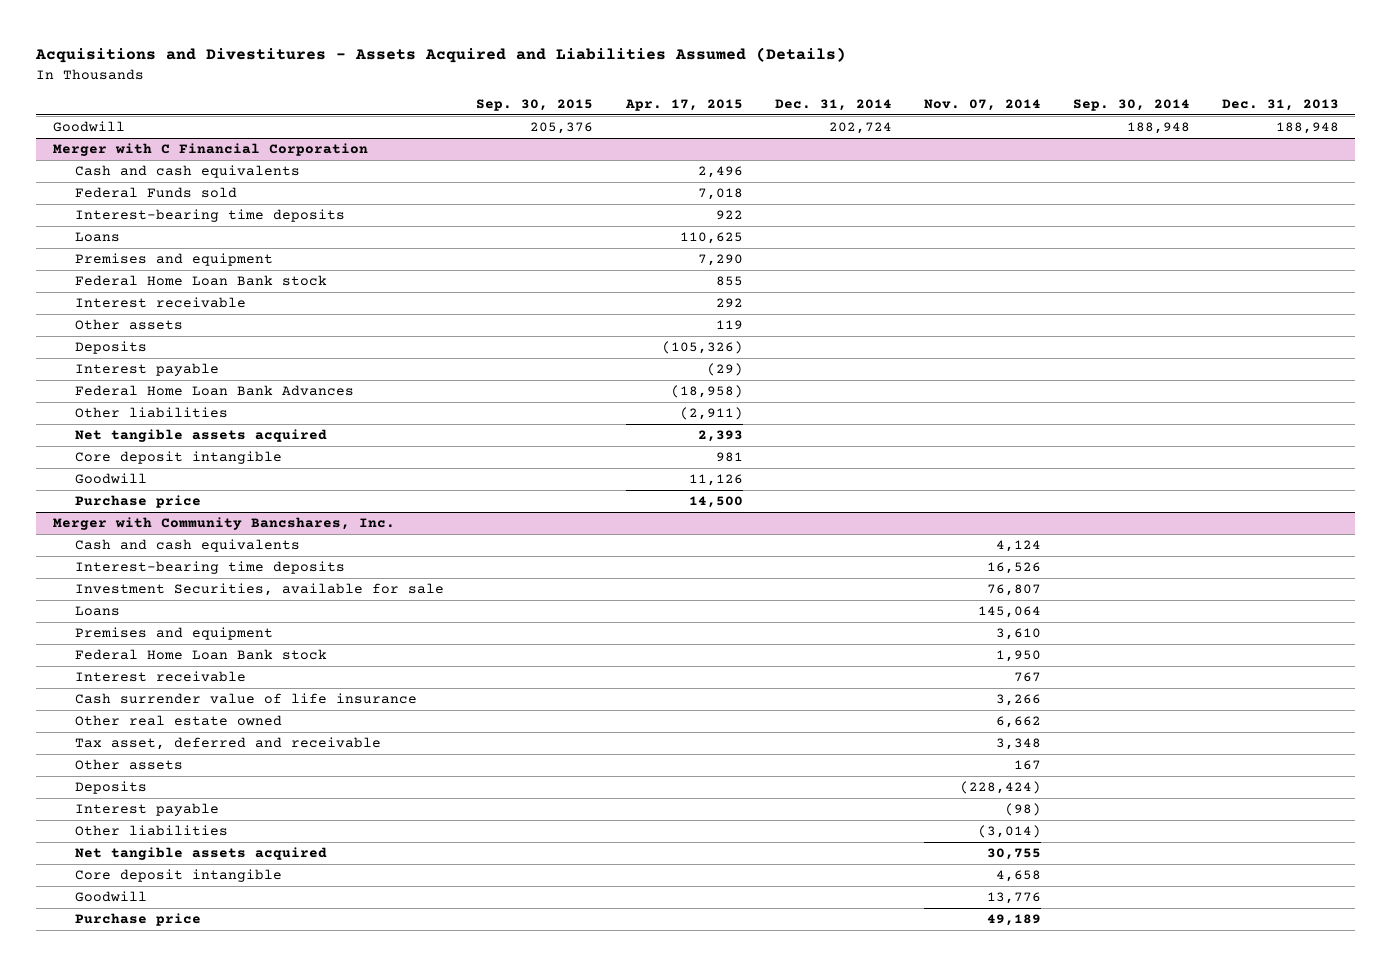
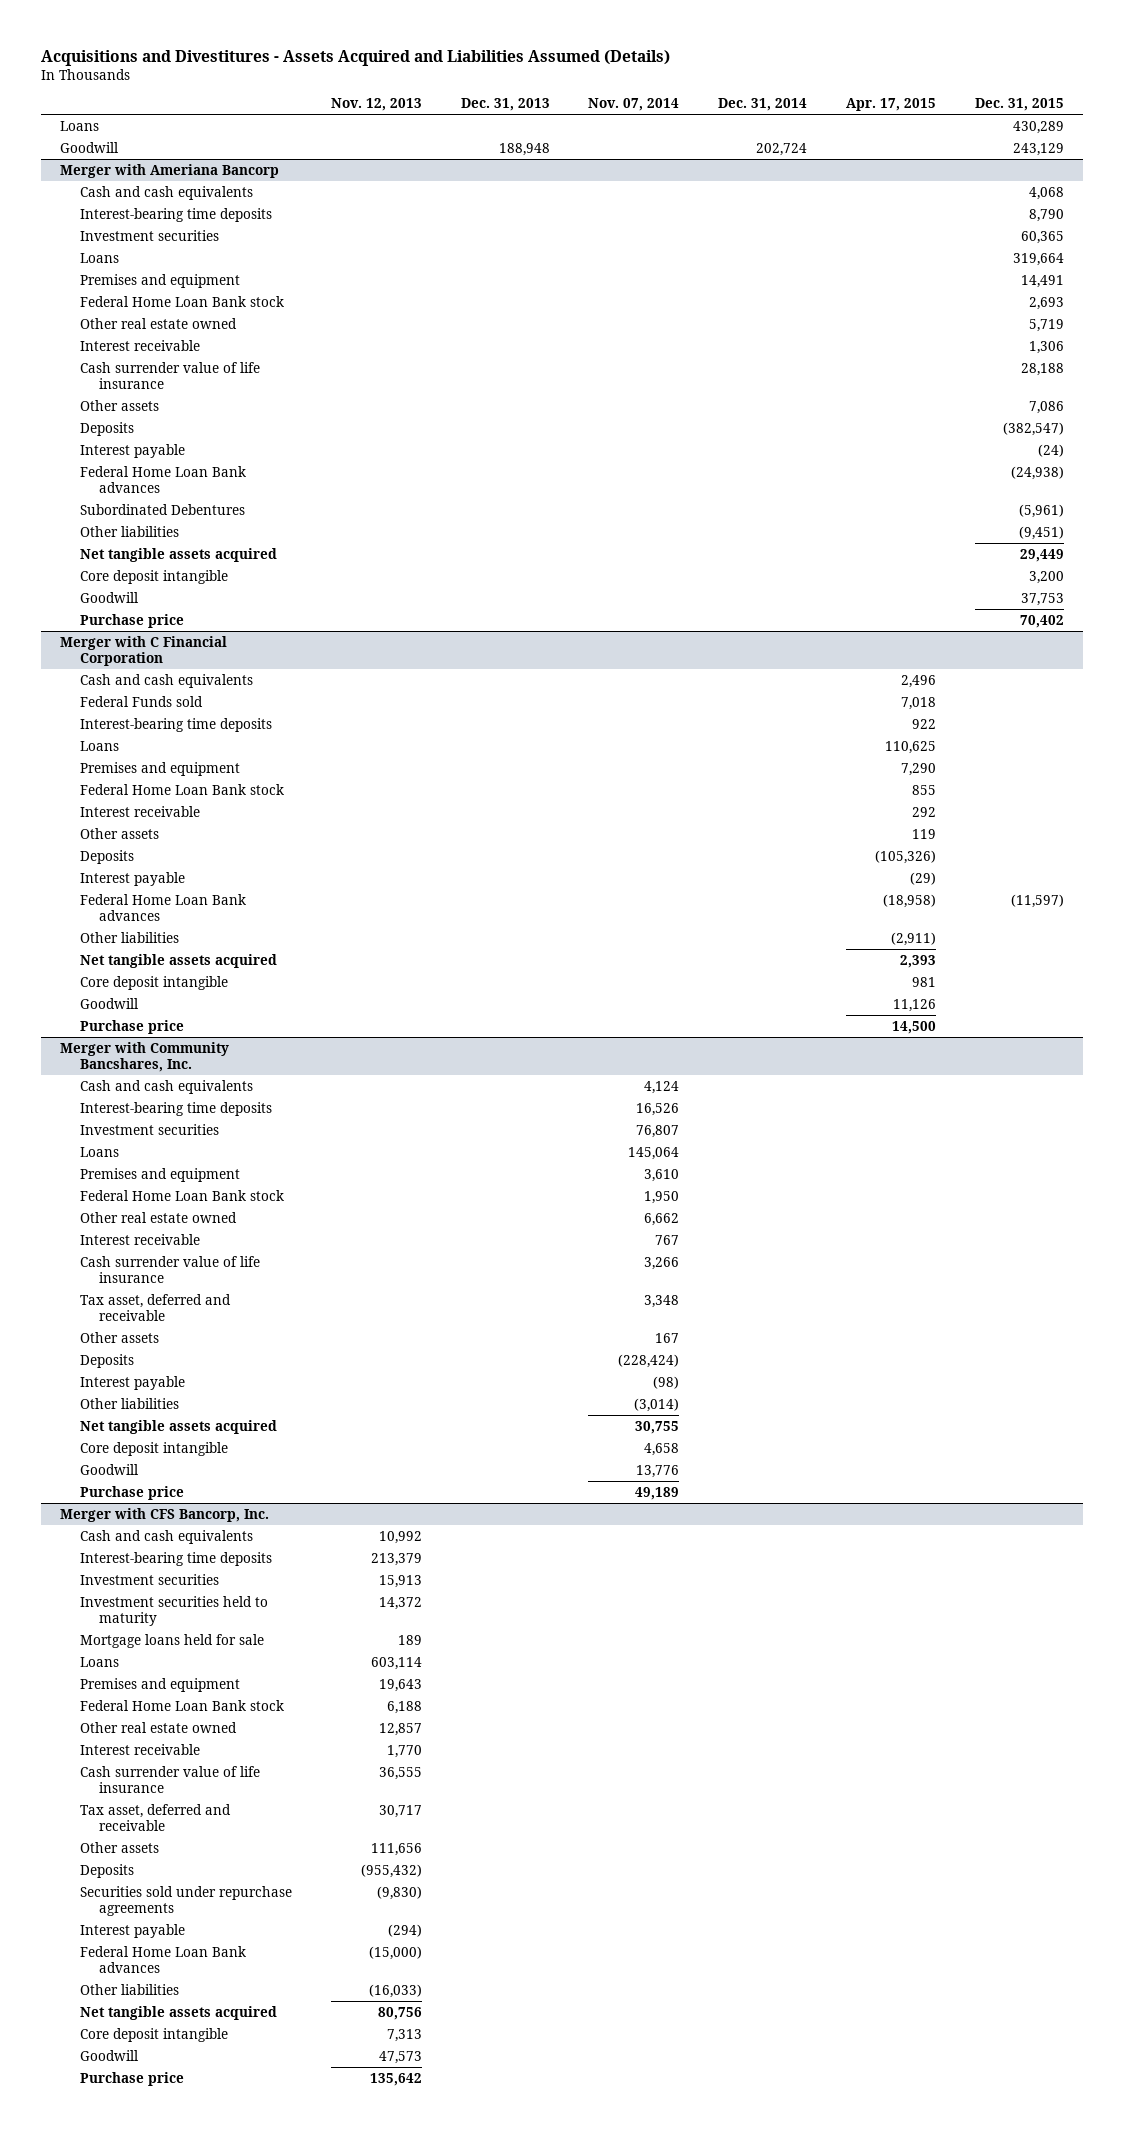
[476,99,594,112] Sep. 30, 2015 -> none
[1073,99,1191,112] Sep. 30, 2014 -> none
none -> [330,98,422,112] Nov. 12, 2013
none -> [974,98,1064,112] Dec. 31, 2015
none -> [60,120,100,131] Loans
none -> [60,163,280,178] Merger with Ameriana Bancorp
none -> [79,185,253,200] Cash and cash equivalents
none -> [79,207,272,222] Interest-bearing time deposits
none -> [79,229,219,241] Investment securities
none -> [79,252,119,263] Loans
none -> [79,273,240,288] Premises and equipment
none -> [79,295,284,307] Federal Home Loan Bank stock
none -> [79,317,237,329] Other real estate owned
none -> [79,339,200,351] Interest receivable
none -> [79,361,260,389] Cash surrender value of life insurance
none -> [79,399,159,411] Other assets
none -> [79,421,134,436] Deposits
none -> [79,443,185,458] Interest payable
none -> [79,465,246,493] Federal Home Loan Bank advances
none -> [79,503,245,515] Subordinated Debentures
none -> [79,525,179,537] Other liabilities
none -> [79,547,277,562] Net tangible assets acquired
none -> [79,569,228,584] Core deposit intangible
none -> [79,591,139,603] Goodwill
none -> [79,613,184,628] Purchase price
[75,385,355,397] Federal Home Loan Bank Advances -> [79,893,246,921] Federal Home Loan Bank advances
[75,583,445,597] Investment Securities, available for sale -> [79,1123,219,1135] Investment securities
[75,715,283,727] Other real estate owned -> [79,1211,237,1223] Other real estate owned
none -> [60,1507,270,1522] Merger with CFS Bancorp, Inc.
none -> [79,1529,253,1544] Cash and cash equivalents
none -> [79,1551,272,1566] Interest-bearing time deposits
none -> [79,1573,219,1585] Investment securities
none -> [79,1595,268,1626] Investment securities held to maturity
none -> [79,1633,264,1648] Mortgage loans held for sale
none -> [79,1656,119,1667] Loans
none -> [79,1677,240,1692] Premises and equipment
none -> [79,1699,284,1711] Federal Home Loan Bank stock
none -> [79,1721,237,1733] Other real estate owned
none -> [79,1743,200,1755] Interest receivable
none -> [79,1765,260,1793] Cash surrender value of life insurance
none -> [79,1803,231,1831] Tax asset, deferred and receivable
none -> [79,1841,159,1853] Other assets
none -> [79,1863,134,1878] Deposits
none -> [79,1885,292,1916] Securities sold under repurchase agreements
none -> [79,1923,185,1938] Interest payable
none -> [79,1945,246,1973] Federal Home Loan Bank advances
none -> [79,1983,179,1995] Other liabilities
none -> [79,2005,277,2020] Net tangible assets acquired
none -> [79,2027,228,2042] Core deposit intangible
none -> [79,2049,139,2061] Goodwill
none -> [79,2071,184,2086] Purchase price

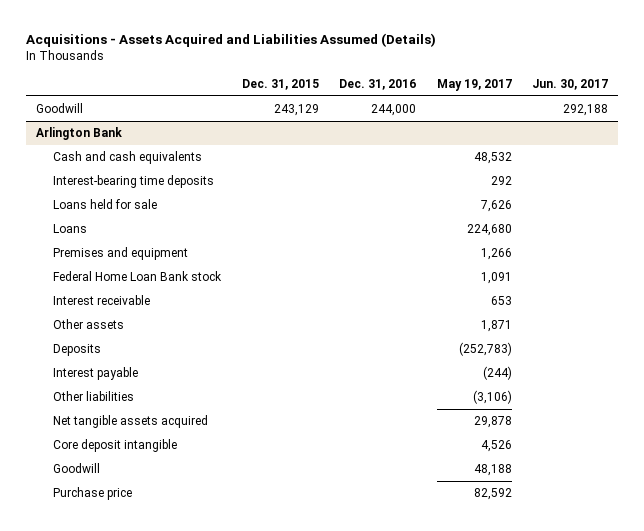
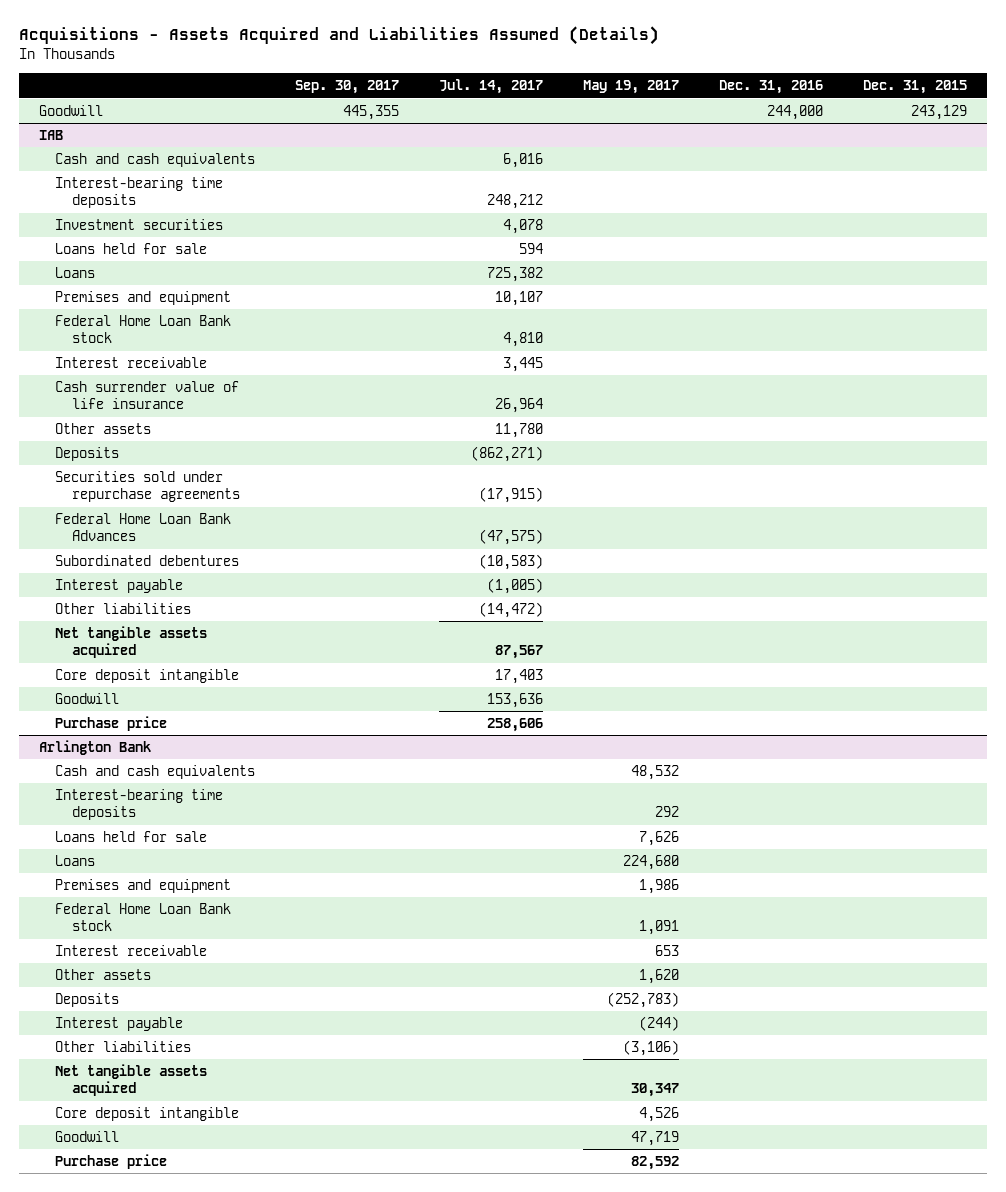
[532,79,609,91] Jun. 30, 2017 -> none
none -> [295,80,400,95] Sep. 30, 2017
none -> [439,79,544,95] Jul. 14, 2017
none -> [38,130,63,141] IAB
none -> [55,153,256,168] Cash and cash equivalents
none -> [55,177,224,209] Interest-bearing time deposits
none -> [55,219,224,231] Investment securities
none -> [55,243,208,255] Loans held for sale
none -> [55,267,96,279] Loans
none -> [55,291,232,306] Premises and equipment
none -> [55,315,232,344] Federal Home Loan Bank stock
none -> [55,357,208,369] Interest receivable
none -> [55,381,240,410] Cash surrender value of life insurance
none -> [55,423,152,435] Other assets
none -> [55,447,120,462] Deposits
none -> [55,471,240,503] Securities sold under repurchase agreements
none -> [55,513,232,542] Federal Home Loan Bank Advances
none -> [55,555,240,567] Subordinated debentures
none -> [55,579,184,594] Interest payable
none -> [55,603,192,615] Other liabilities
none -> [55,626,208,659] Net tangible assets acquired
none -> [55,669,240,684] Core deposit intangible
none -> [55,693,120,705] Goodwill
none -> [55,716,168,732] Purchase price
[480,248,512,261] 1,266 -> [639,879,680,895] 1,986
[480,320,512,333] 1,871 -> [639,969,680,985] 1,620
[473,416,512,429] 29,878 -> [631,1083,680,1098] 30,347
[473,464,512,477] 48,188 -> [631,1131,680,1147] 47,719

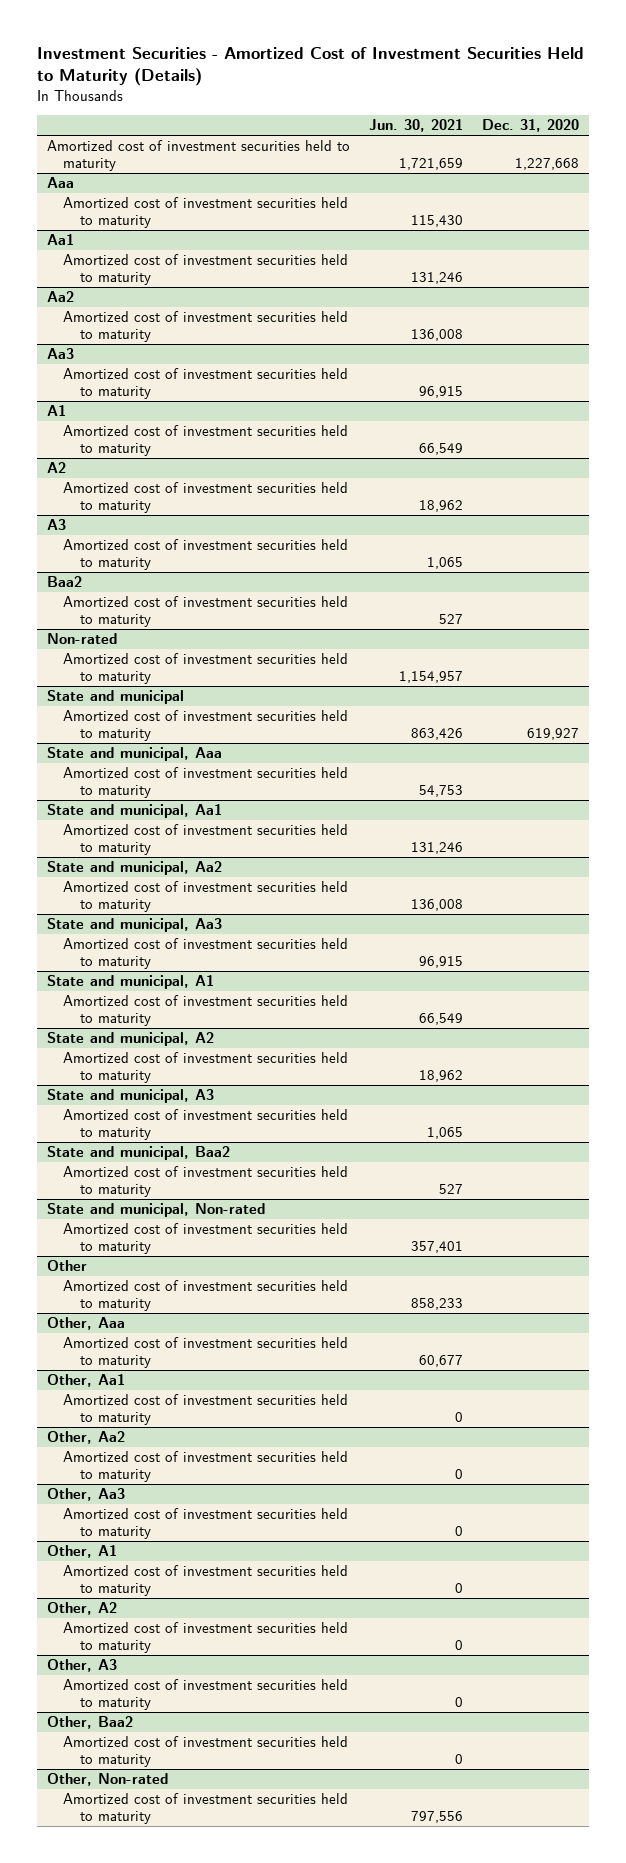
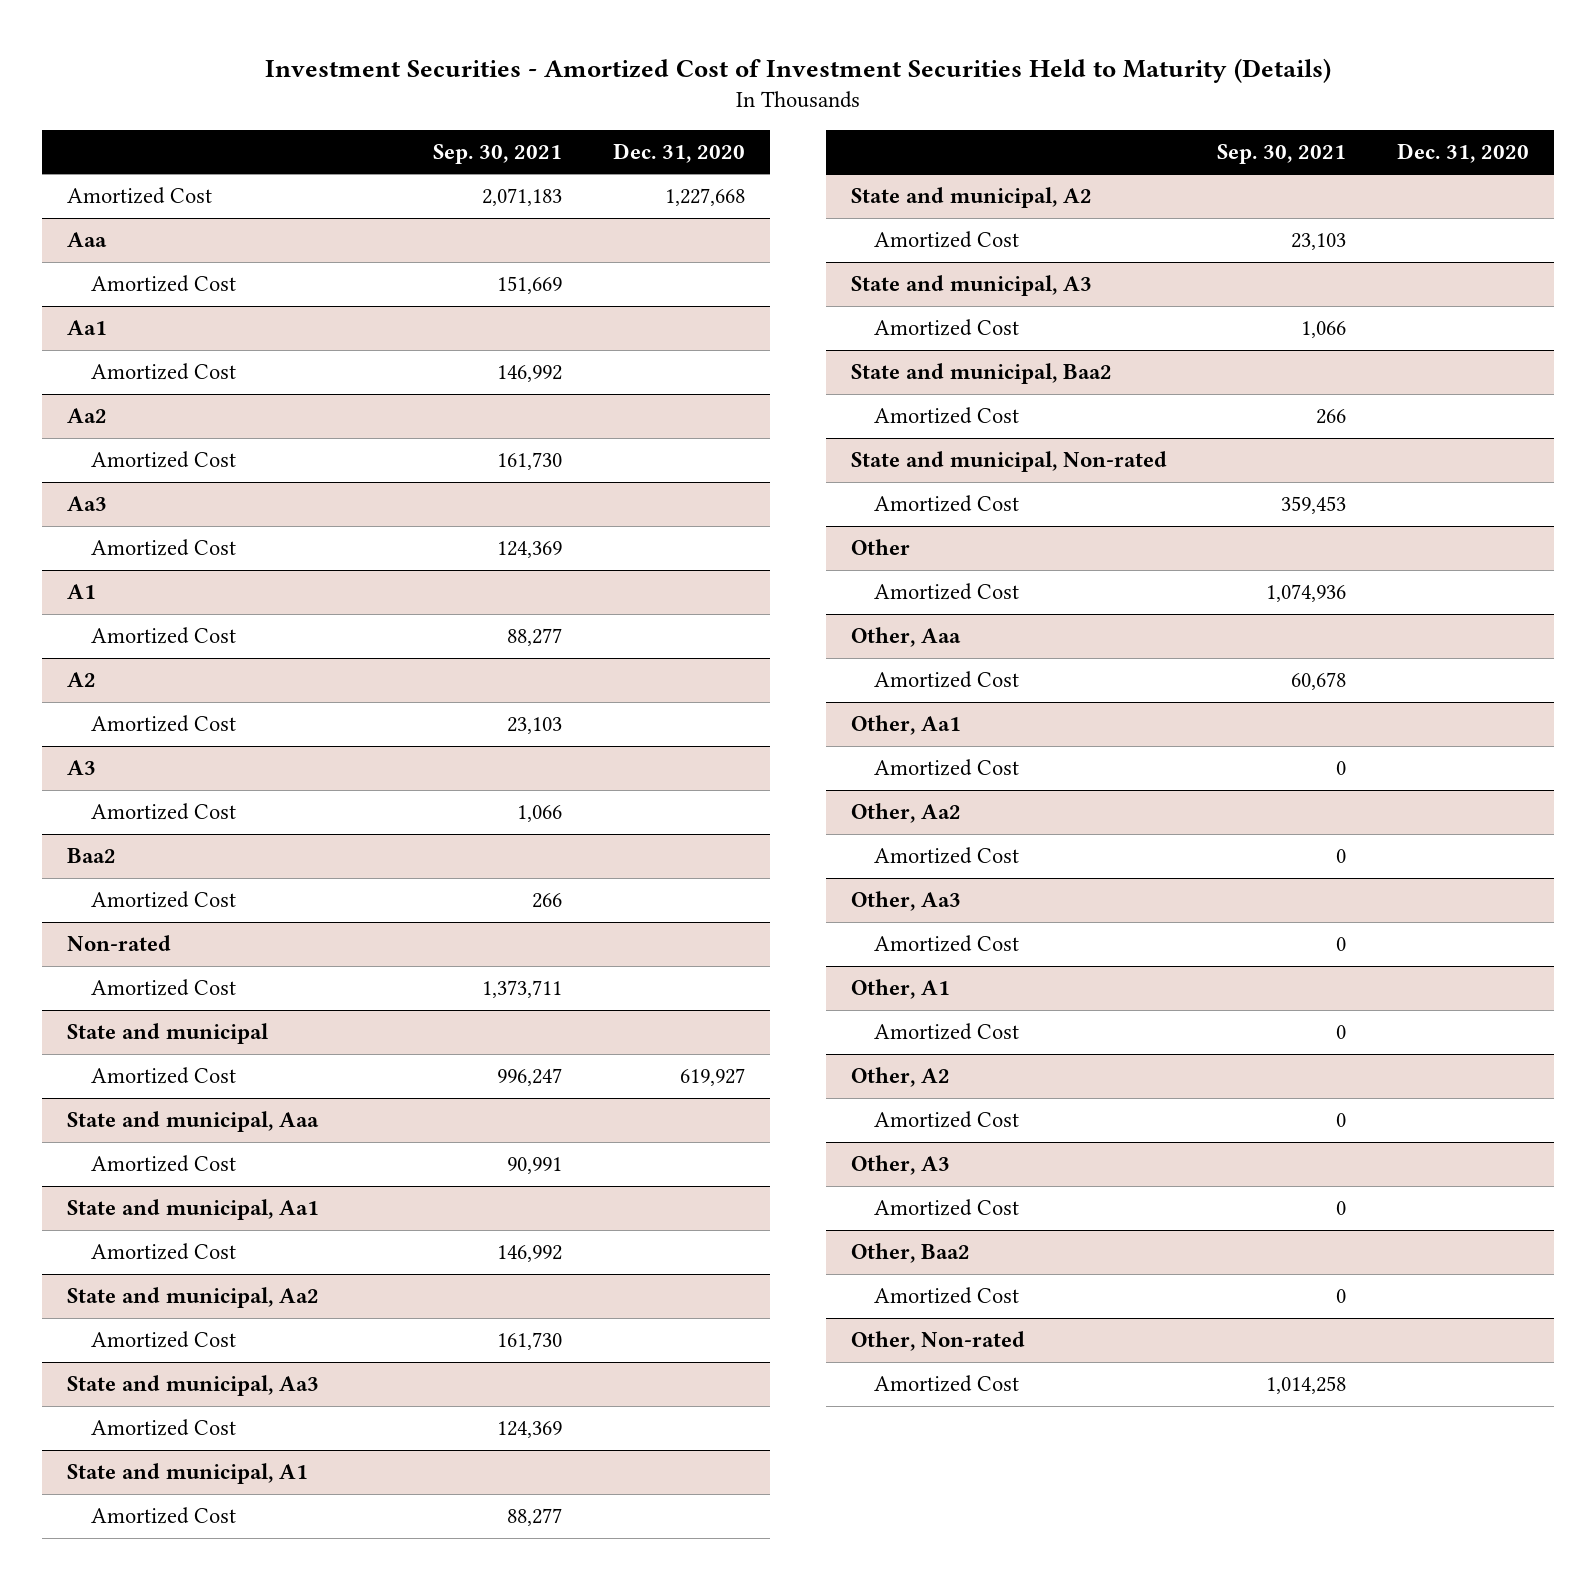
[368,119,463,133] Jun. 30, 2021 -> none
none -> [433,143,563,164] Sep. 30, 2021
[46,140,350,171] Amortized cost of investment securities held to maturity -> [67,187,213,205] Amortized Cost
[63,197,349,228] Amortized cost of investment securities held to maturity -> [90,275,236,293] Amortized Cost
[63,254,349,285] Amortized cost of investment securities held to maturity -> [90,363,236,381] Amortized Cost
[63,311,349,342] Amortized cost of investment securities held to maturity -> [90,451,236,469] Amortized Cost
[63,368,349,399] Amortized cost of investment securities held to maturity -> [90,539,236,557] Amortized Cost
[63,425,349,456] Amortized cost of investment securities held to maturity -> [90,627,236,645] Amortized Cost
[63,482,349,513] Amortized cost of investment securities held to maturity -> [90,715,236,733] Amortized Cost
[63,539,349,570] Amortized cost of investment securities held to maturity -> [90,803,236,821] Amortized Cost
[63,596,349,627] Amortized cost of investment securities held to maturity -> [90,891,236,909] Amortized Cost
[63,653,349,684] Amortized cost of investment securities held to maturity -> [90,979,236,997] Amortized Cost
[63,710,349,741] Amortized cost of investment securities held to maturity -> [90,1067,236,1085] Amortized Cost
[63,767,349,798] Amortized cost of investment securities held to maturity -> [90,1155,236,1173] Amortized Cost
[63,824,349,855] Amortized cost of investment securities held to maturity -> [90,1243,236,1261] Amortized Cost
[63,881,349,912] Amortized cost of investment securities held to maturity -> [90,1331,236,1349] Amortized Cost
[63,938,349,969] Amortized cost of investment securities held to maturity -> [90,1419,236,1437] Amortized Cost
[63,995,349,1026] Amortized cost of investment securities held to maturity -> [90,1507,236,1525] Amortized Cost
[63,1052,349,1083] Amortized cost of investment securities held to maturity -> [874,231,1020,249] Amortized Cost
[63,1109,349,1140] Amortized cost of investment securities held to maturity -> [874,319,1020,337] Amortized Cost
[63,1166,349,1197] Amortized cost of investment securities held to maturity -> [874,407,1020,425] Amortized Cost
[63,1223,349,1254] Amortized cost of investment securities held to maturity -> [874,495,1020,513] Amortized Cost
[63,1280,349,1311] Amortized cost of investment securities held to maturity -> [874,583,1020,601] Amortized Cost
[63,1337,349,1368] Amortized cost of investment securities held to maturity -> [874,671,1020,689] Amortized Cost
[63,1394,349,1425] Amortized cost of investment securities held to maturity -> [874,759,1020,777] Amortized Cost
[63,1451,349,1482] Amortized cost of investment securities held to maturity -> [874,847,1020,865] Amortized Cost
[63,1508,349,1539] Amortized cost of investment securities held to maturity -> [874,935,1020,953] Amortized Cost
[63,1565,349,1596] Amortized cost of investment securities held to maturity -> [874,1023,1020,1041] Amortized Cost
[63,1622,349,1653] Amortized cost of investment securities held to maturity -> [874,1111,1020,1129] Amortized Cost
[63,1679,349,1710] Amortized cost of investment securities held to maturity -> [874,1199,1020,1217] Amortized Cost
[63,1736,349,1767] Amortized cost of investment securities held to maturity -> [874,1287,1020,1305] Amortized Cost
[63,1793,349,1824] Amortized cost of investment securities held to maturity -> [874,1375,1020,1393] Amortized Cost

